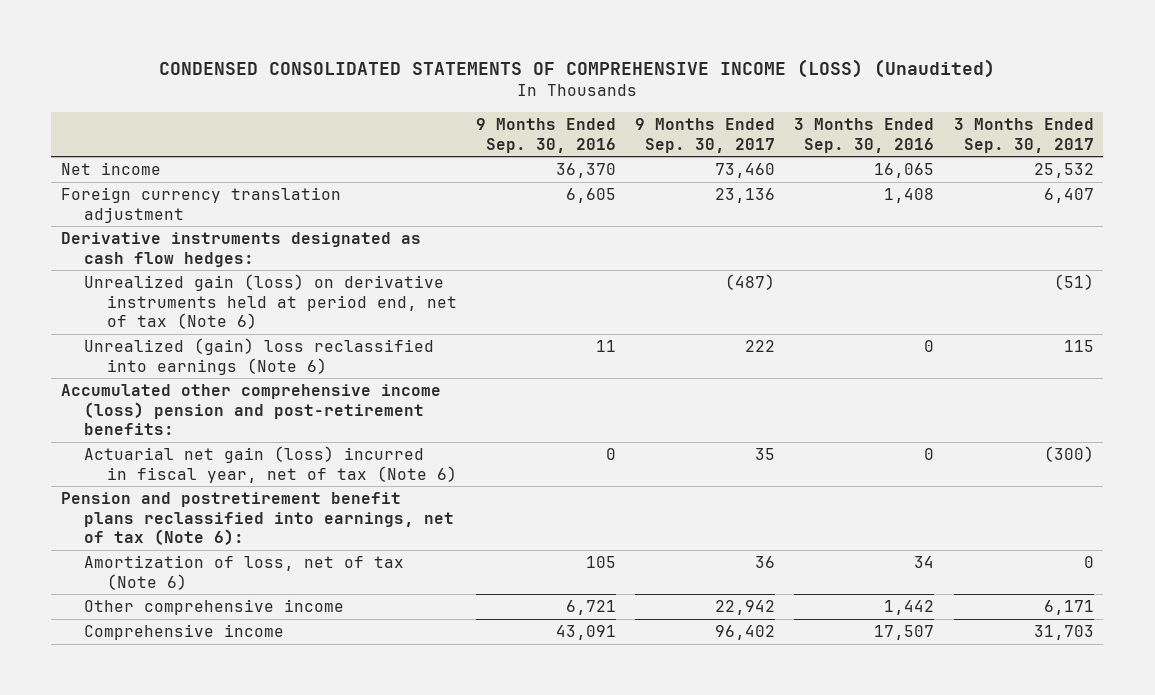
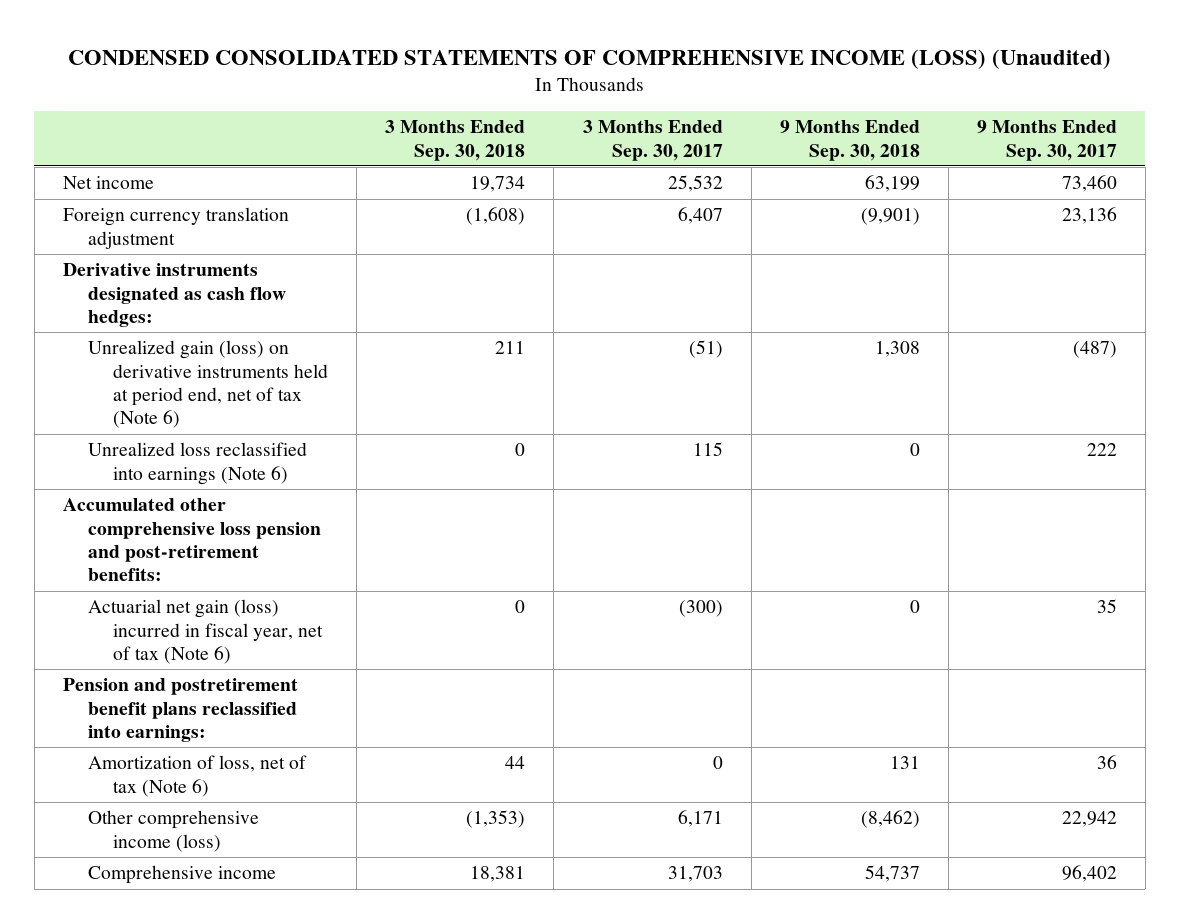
[475,118,616,153] 9 Months Ended Sep. 30, 2016 -> none
[794,118,935,153] 3 Months Ended Sep. 30, 2016 -> none
none -> [385,120,526,161] 3 Months Ended Sep. 30, 2018
none -> [779,120,920,161] 9 Months Ended Sep. 30, 2018
[83,338,434,375] Unrealized (gain) loss reclassified into earnings (Note 6) -> [87,442,307,485] Unrealized loss reclassified into earnings (Note 6)
[60,384,441,435] Accumulated other comprehensive income (loss) pension and post-retirement benefits: -> [62,498,321,582] Accumulated other comprehensive loss pension and post-retirement benefits:
[60,492,454,545] Pension and postretirement benefit plans reclassified into earnings, net of tax (Note 6): -> [62,678,298,742] Pension and postretirement benefit plans reclassified into earnings:
[83,599,344,616] Other comprehensive income -> [87,810,259,852] Other comprehensive income (loss)

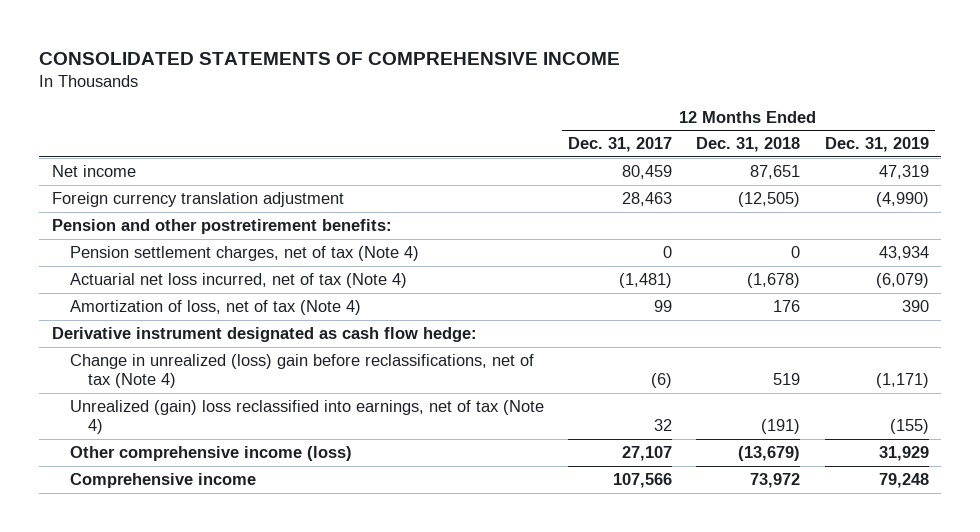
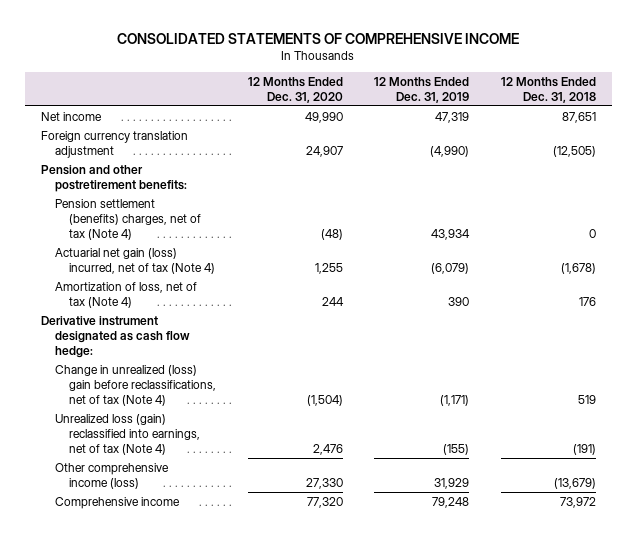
[568,137,673,153] Dec. 31, 2017 -> none
none -> [247,76,343,103] 12 Months Ended Dec. 31, 2020
[69,245,419,261] Pension settlement charges, net of tax (Note 4) -> [54,198,201,241] Pension settlement (benefits) charges, net of tax (Note 4)
[69,272,407,288] Actuarial net loss incurred, net of tax (Note 4) -> [54,247,215,274] Actuarial net gain (loss) incurred, net of tax (Note 4)
[69,399,544,435] Unrealized (gain) loss reclassified into earnings, net of tax (Note 4) -> [54,413,200,456] Unrealized loss (gain) reclassified into earnings, net of tax (Note 4)

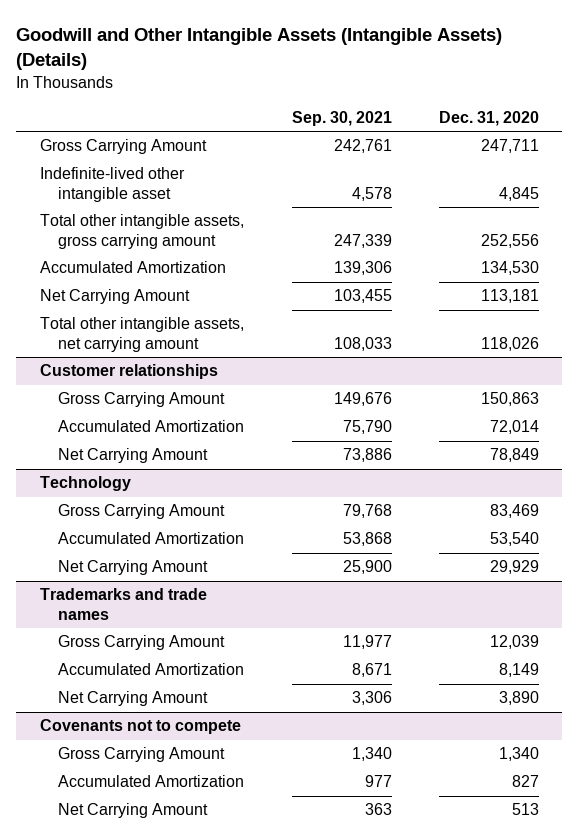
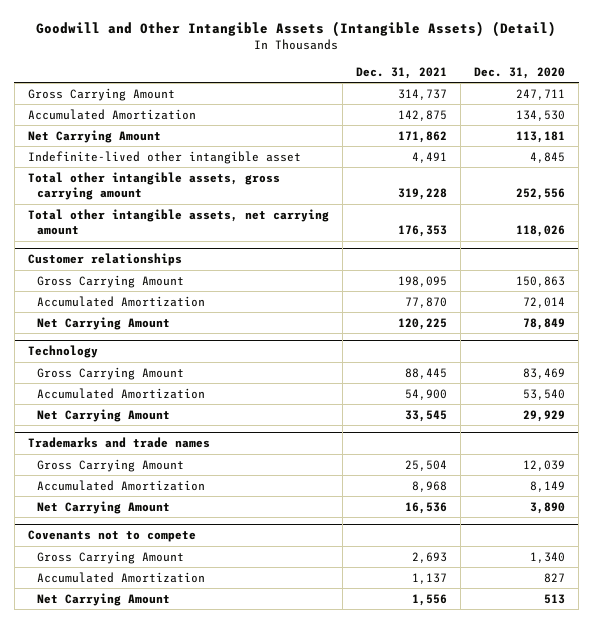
[16,27,503,70] Goodwill and Other Intangible Assets (Intangible Assets) (Details) -> [36,20,557,37] Goodwill and Other Intangible Assets (Intangible Assets) (Detail)
[291,110,392,126] Sep. 30, 2021 -> none
none -> [355,66,447,79] Dec. 31, 2021
[39,167,185,203] Indefinite-lived other intangible asset -> [27,150,301,164] Indefinite-lived other intangible asset
[39,214,244,250] Total other intangible assets, gross carrying amount -> [27,171,280,201] Total other intangible assets, gross carrying amount

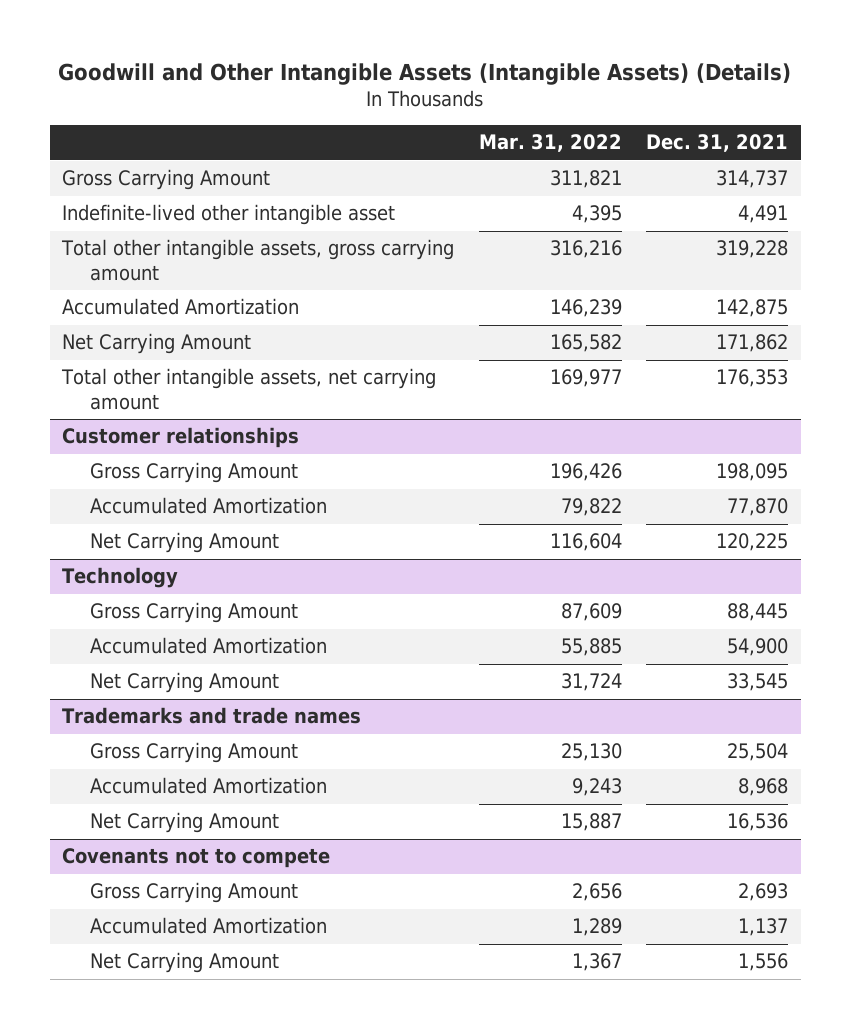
[36,20,557,37] Goodwill and Other Intangible Assets (Intangible Assets) (Detail) -> [58,62,792,85] Goodwill and Other Intangible Assets (Intangible Assets) (Details)
[473,66,565,79] Dec. 31, 2020 -> none
none -> [478,134,622,153] Mar. 31, 2022
[27,108,196,120] Accumulated Amortization -> [62,298,300,316] Accumulated Amortization
[27,129,161,143] Net Carrying Amount -> [62,333,252,355] Net Carrying Amount

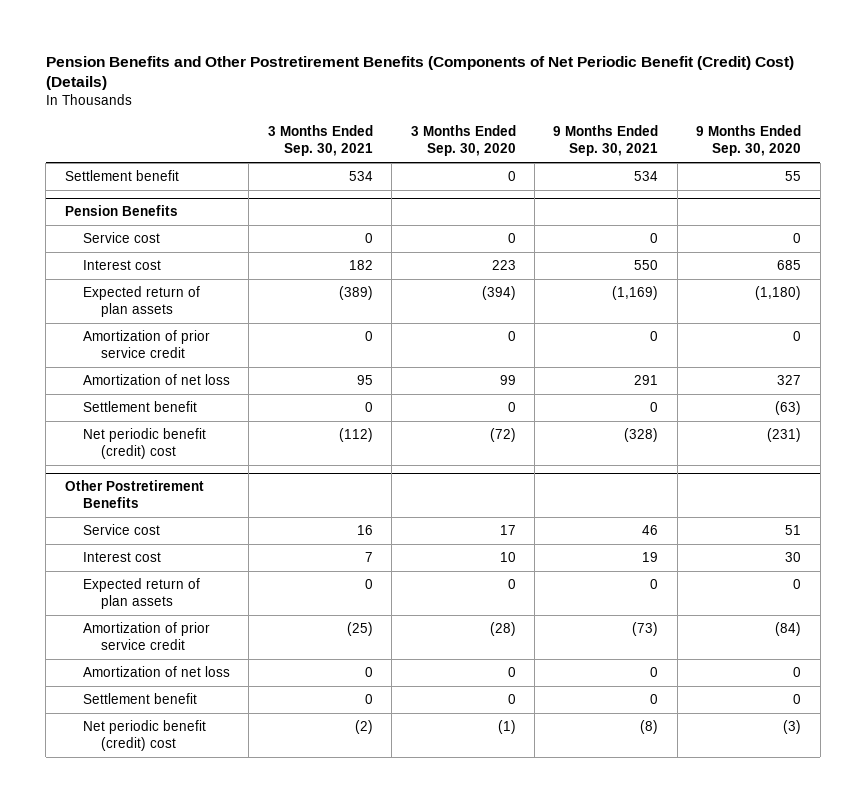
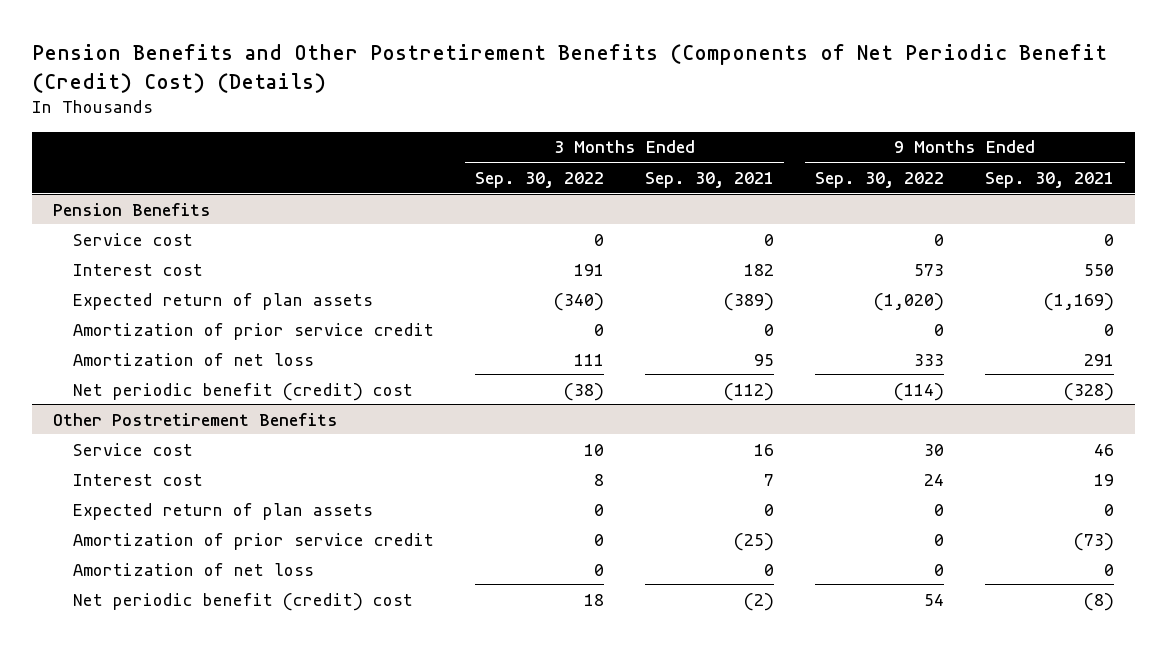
[410,125,516,157] 3 Months Ended Sep. 30, 2020 -> none
[696,125,802,157] 9 Months Ended Sep. 30, 2020 -> none
none -> [475,171,605,188] Sep. 30, 2022
none -> [815,171,945,188] Sep. 30, 2022
[64,169,179,181] Settlement benefit -> none
[82,400,197,412] Settlement benefit -> none
[82,692,197,704] Settlement benefit -> none

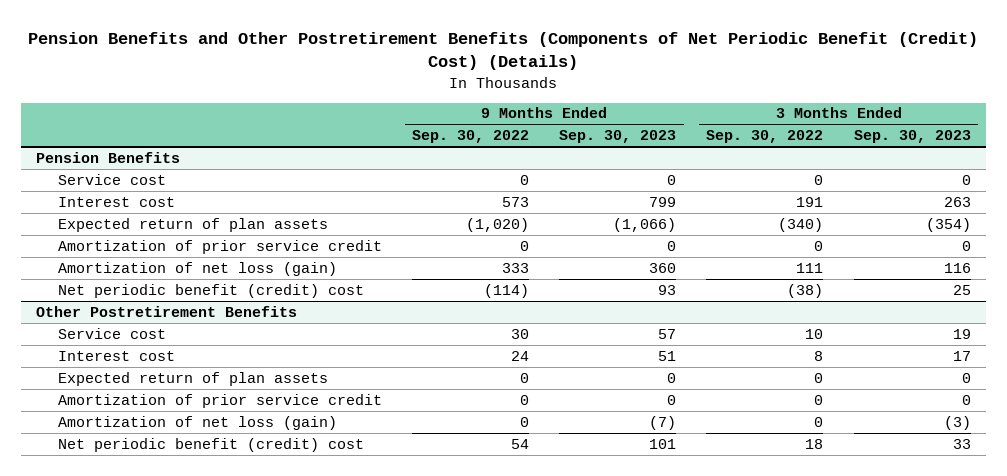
[645,171,775,188] Sep. 30, 2021 -> none
[985,171,1115,188] Sep. 30, 2021 -> none
none -> [559,130,677,144] Sep. 30, 2023
none -> [853,130,971,144] Sep. 30, 2023
[72,352,314,366] Amortization of net loss -> [58,261,338,276] Amortization of net loss (gain)
[72,562,314,576] Amortization of net loss -> [58,415,338,430] Amortization of net loss (gain)

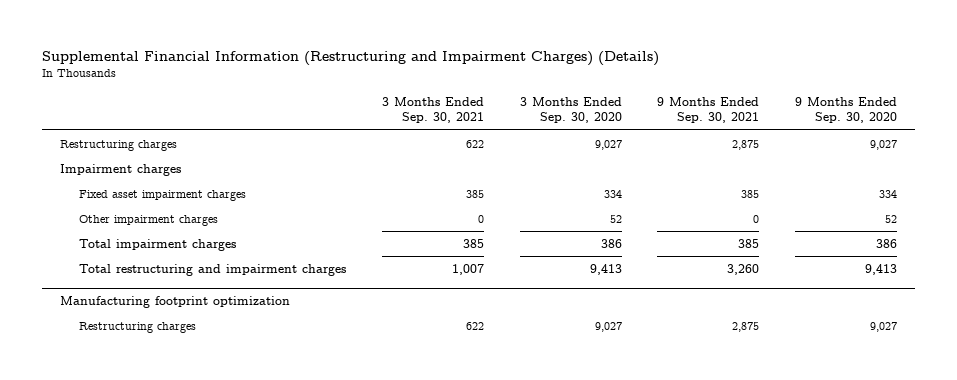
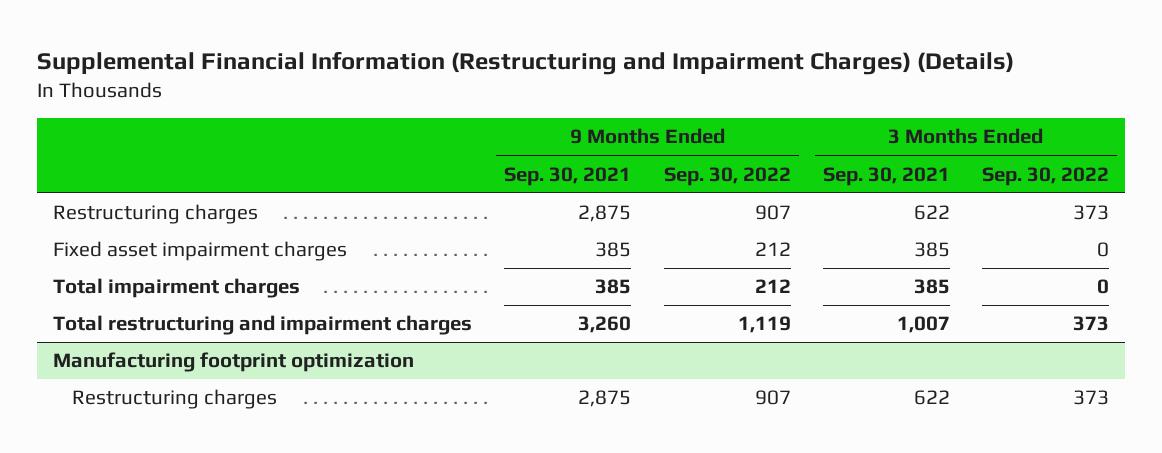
[519,97,622,124] 3 Months Ended Sep. 30, 2020 -> none
[795,97,898,124] 9 Months Ended Sep. 30, 2020 -> none
none -> [663,166,791,186] Sep. 30, 2022
none -> [982,166,1110,186] Sep. 30, 2022
[59,163,181,176] Impairment charges -> none
[79,214,219,226] Other impairment charges -> none

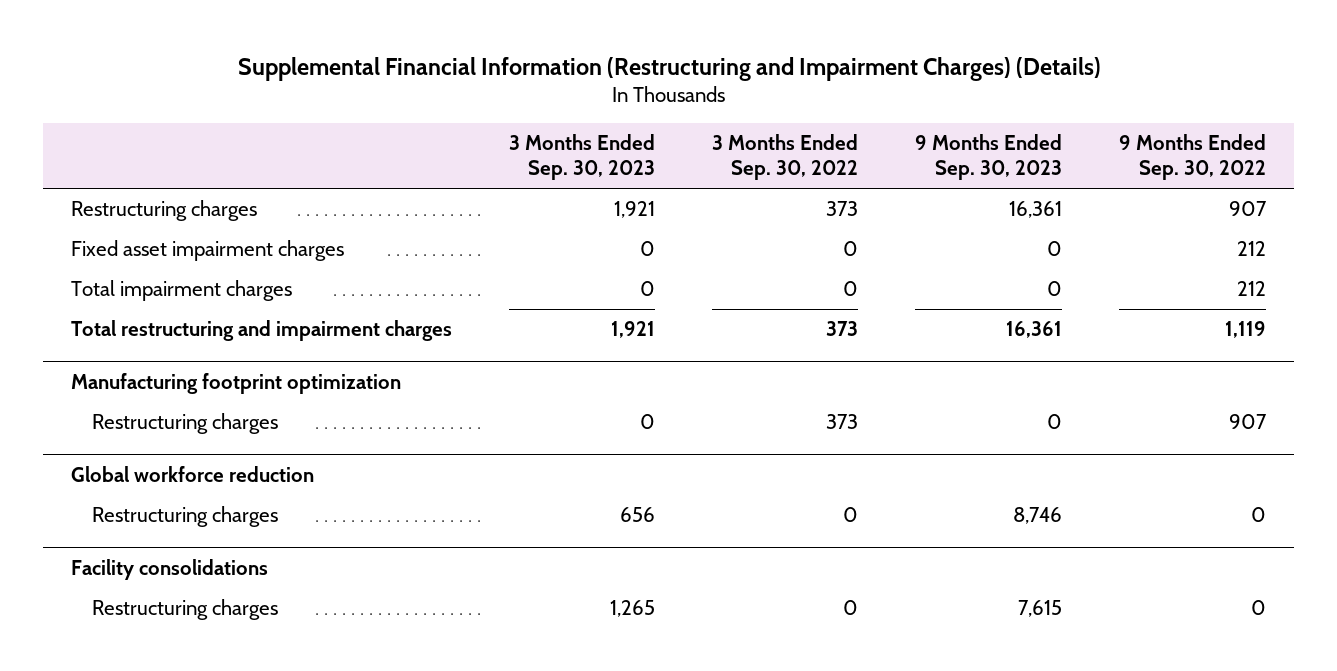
[504,166,632,186] Sep. 30, 2021 -> none
[822,166,950,186] Sep. 30, 2021 -> none
none -> [509,134,656,181] 3 Months Ended Sep. 30, 2023
none -> [915,134,1063,181] 9 Months Ended Sep. 30, 2023
none -> [71,465,315,482] Global workforce reduction
none -> [92,506,279,528] Restructuring charges
none -> [71,558,269,580] Facility consolidations
none -> [92,599,279,621] Restructuring charges

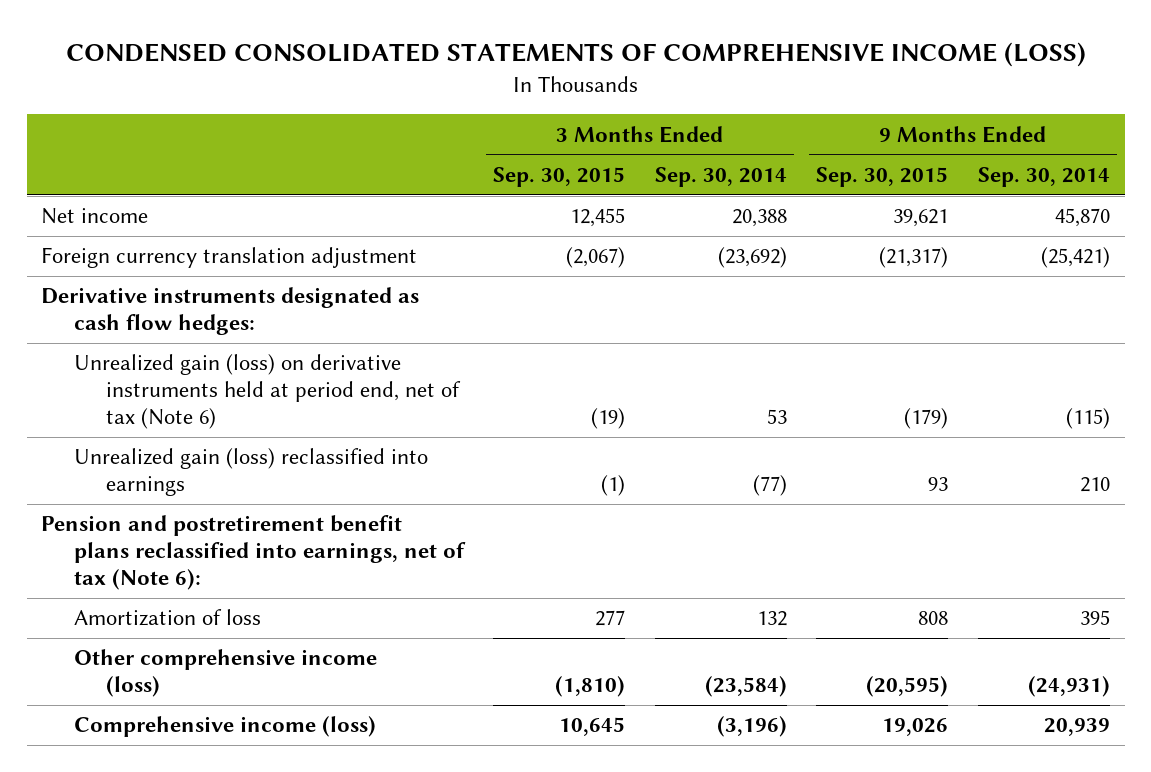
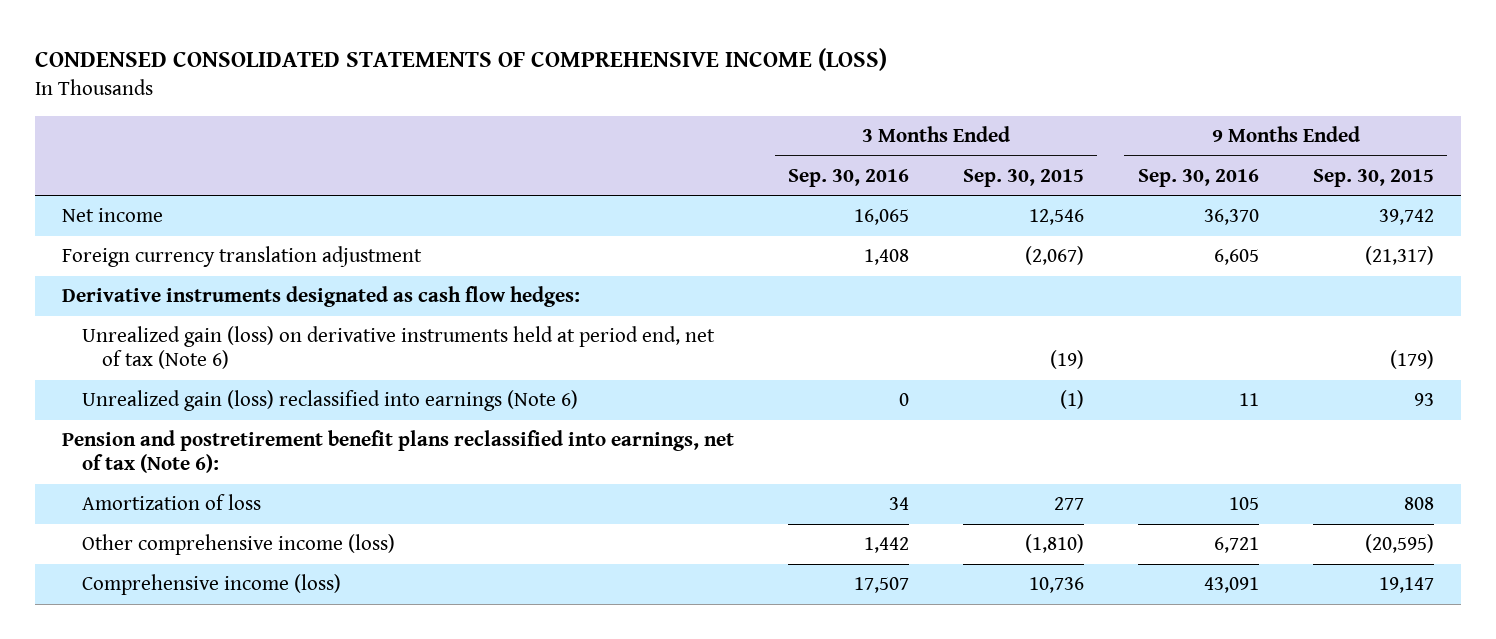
[654,167,787,188] Sep. 30, 2014 -> none
[977,167,1110,188] Sep. 30, 2014 -> none
none -> [788,168,910,187] Sep. 30, 2016
none -> [1137,168,1259,187] Sep. 30, 2016
[570,208,626,228] 12,455 -> [1028,209,1084,226] 12,546
[893,209,949,228] 39,621 -> [1378,209,1434,226] 39,742
[73,448,428,497] Unrealized gain (loss) reclassified into earnings -> [82,390,579,412] Unrealized gain (loss) reclassified into earnings (Note 6)
[559,717,626,737] 10,645 -> [1028,577,1084,594] 10,736
[882,718,949,737] 19,026 -> [1378,577,1434,594] 19,147

